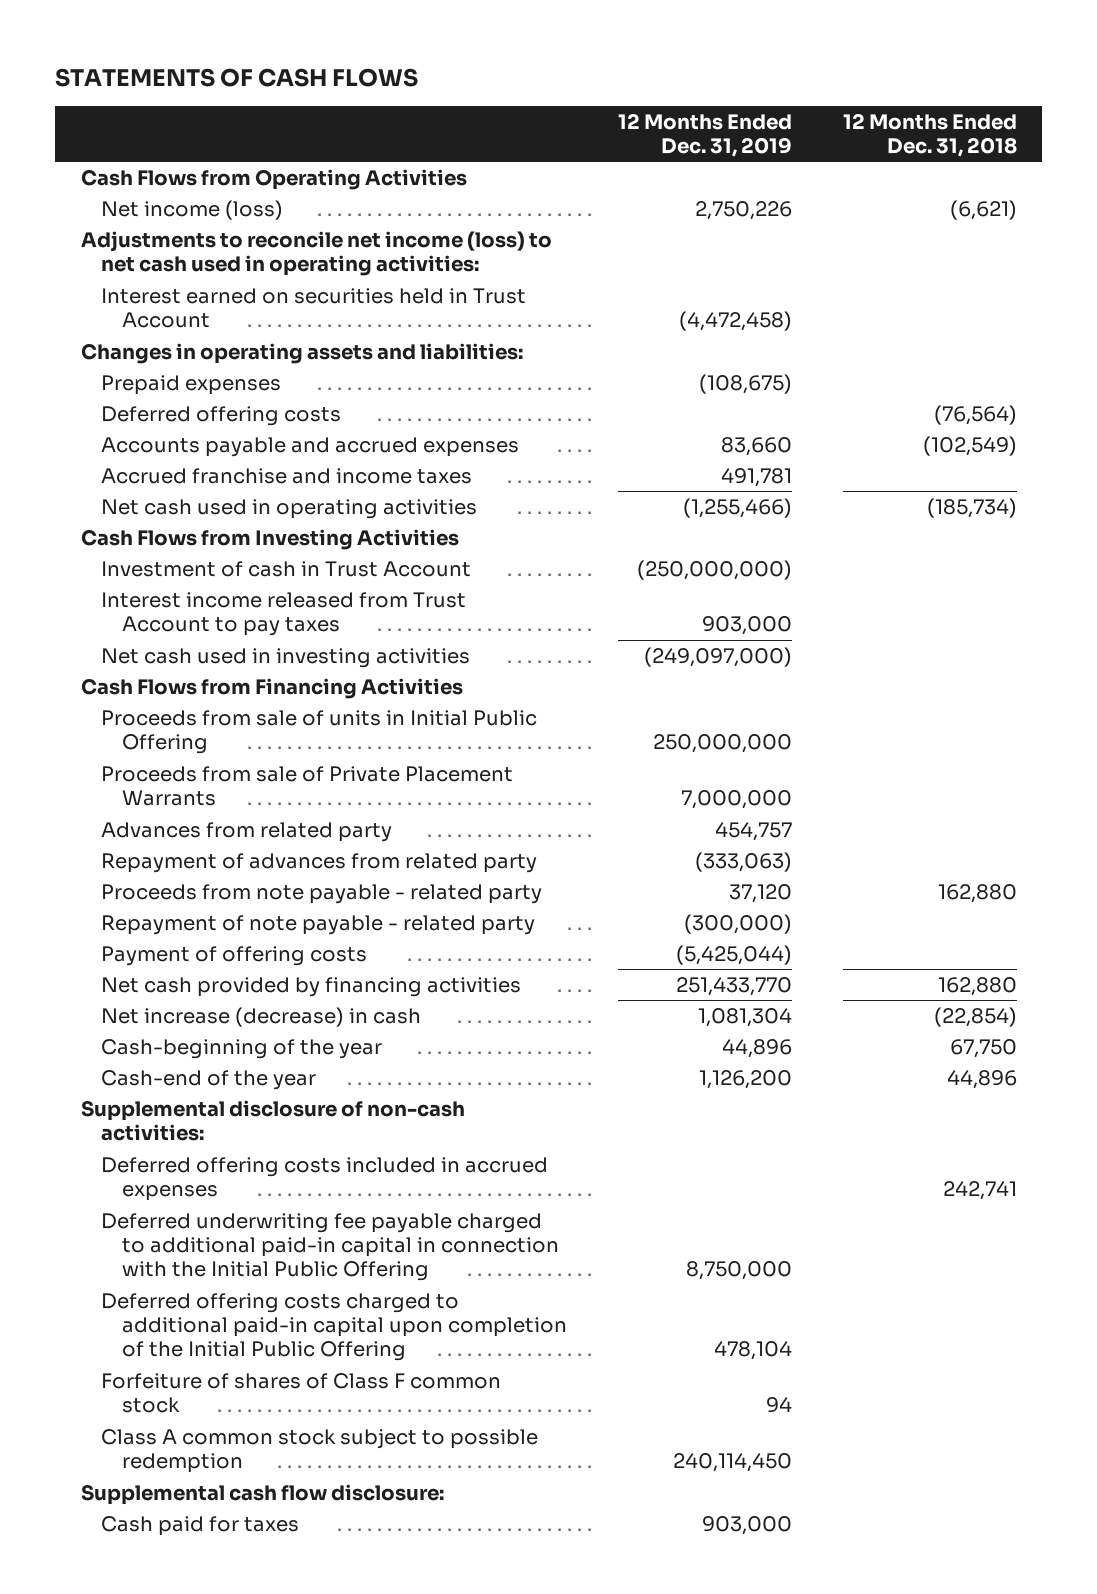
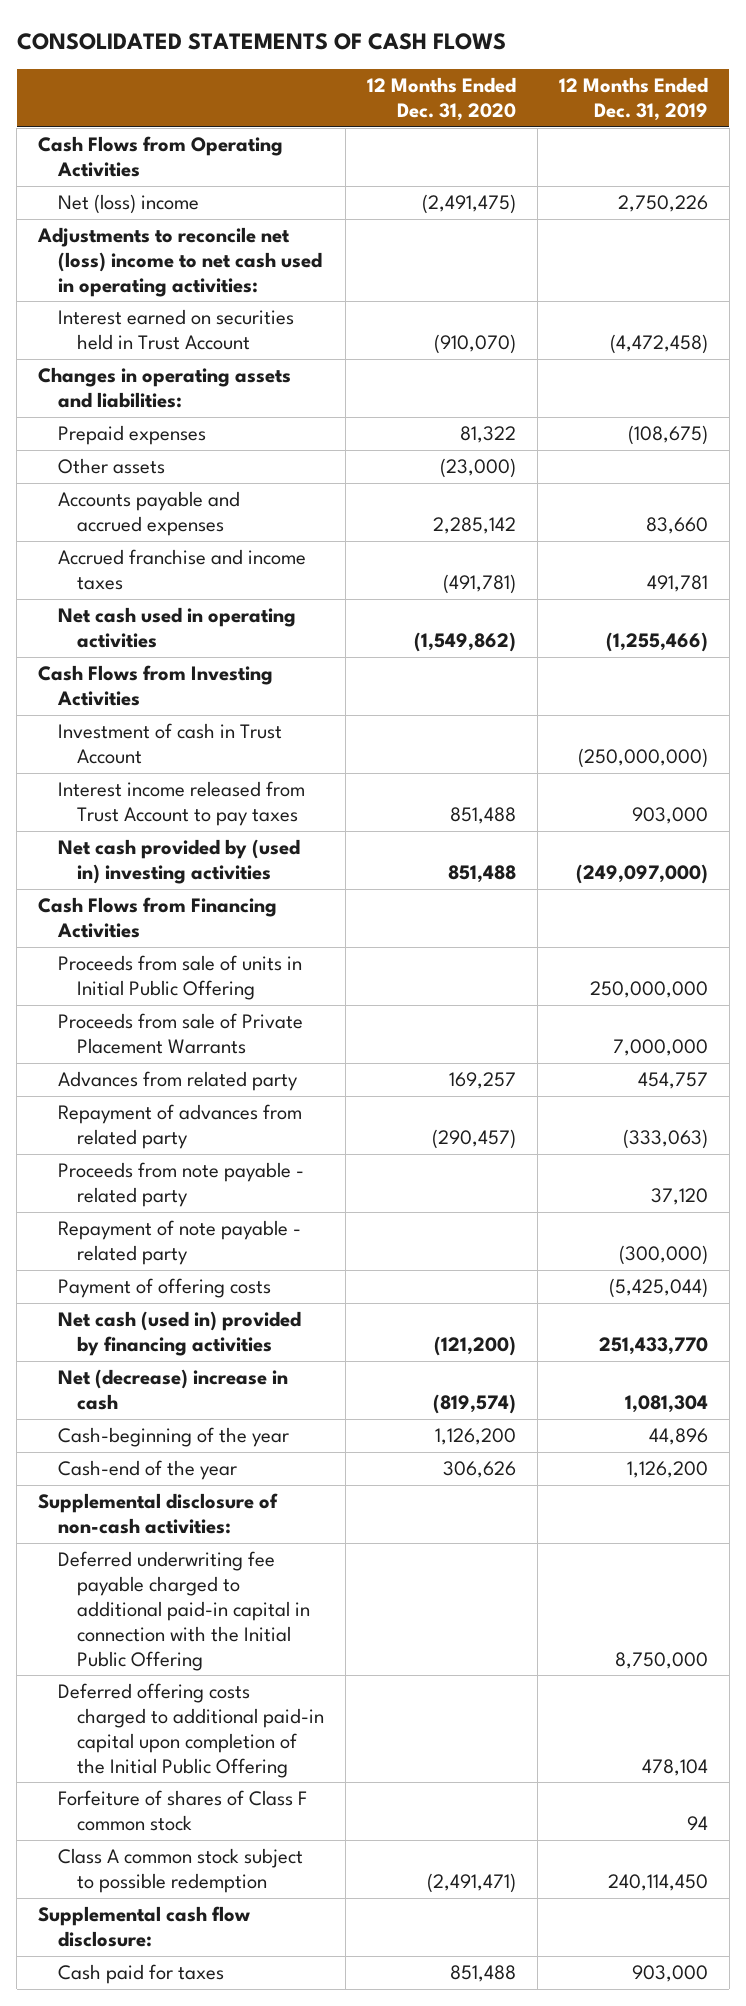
[55,68,419,88] STATEMENTS OF CASH FLOWS -> [16,32,506,50] CONSOLIDATED STATEMENTS OF CASH FLOWS
[842,112,1017,158] 12 Months Ended Dec. 31, 2018 -> none
none -> [366,77,516,122] 12 Months Ended Dec. 31, 2020
[101,199,284,220] Net income (loss) -> [57,194,199,215] Net (loss) income
[80,230,552,277] Adjustments to reconcile net income (loss) to net cash used in operating activities: -> [37,227,322,297] Adjustments to reconcile net (loss) income to net cash used in operating activities:
[101,405,342,426] Deferred offering costs -> none
none -> [57,458,165,475] Other assets
[101,647,471,668] Net cash used in investing activities -> [57,839,300,884] Net cash provided by (used in) investing activities
[101,976,522,997] Net cash provided by financing activities -> [57,1311,301,1356] Net cash (used in) provided by financing activities
[101,1006,422,1027] Net increase (decrease) in cash -> [57,1369,288,1410] Net (decrease) increase in cash
[101,1156,549,1202] Deferred offering costs included in accrued expenses -> none

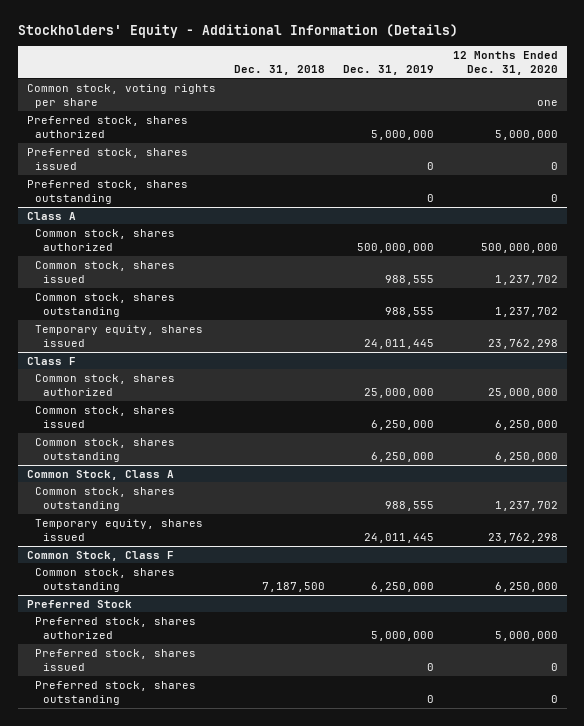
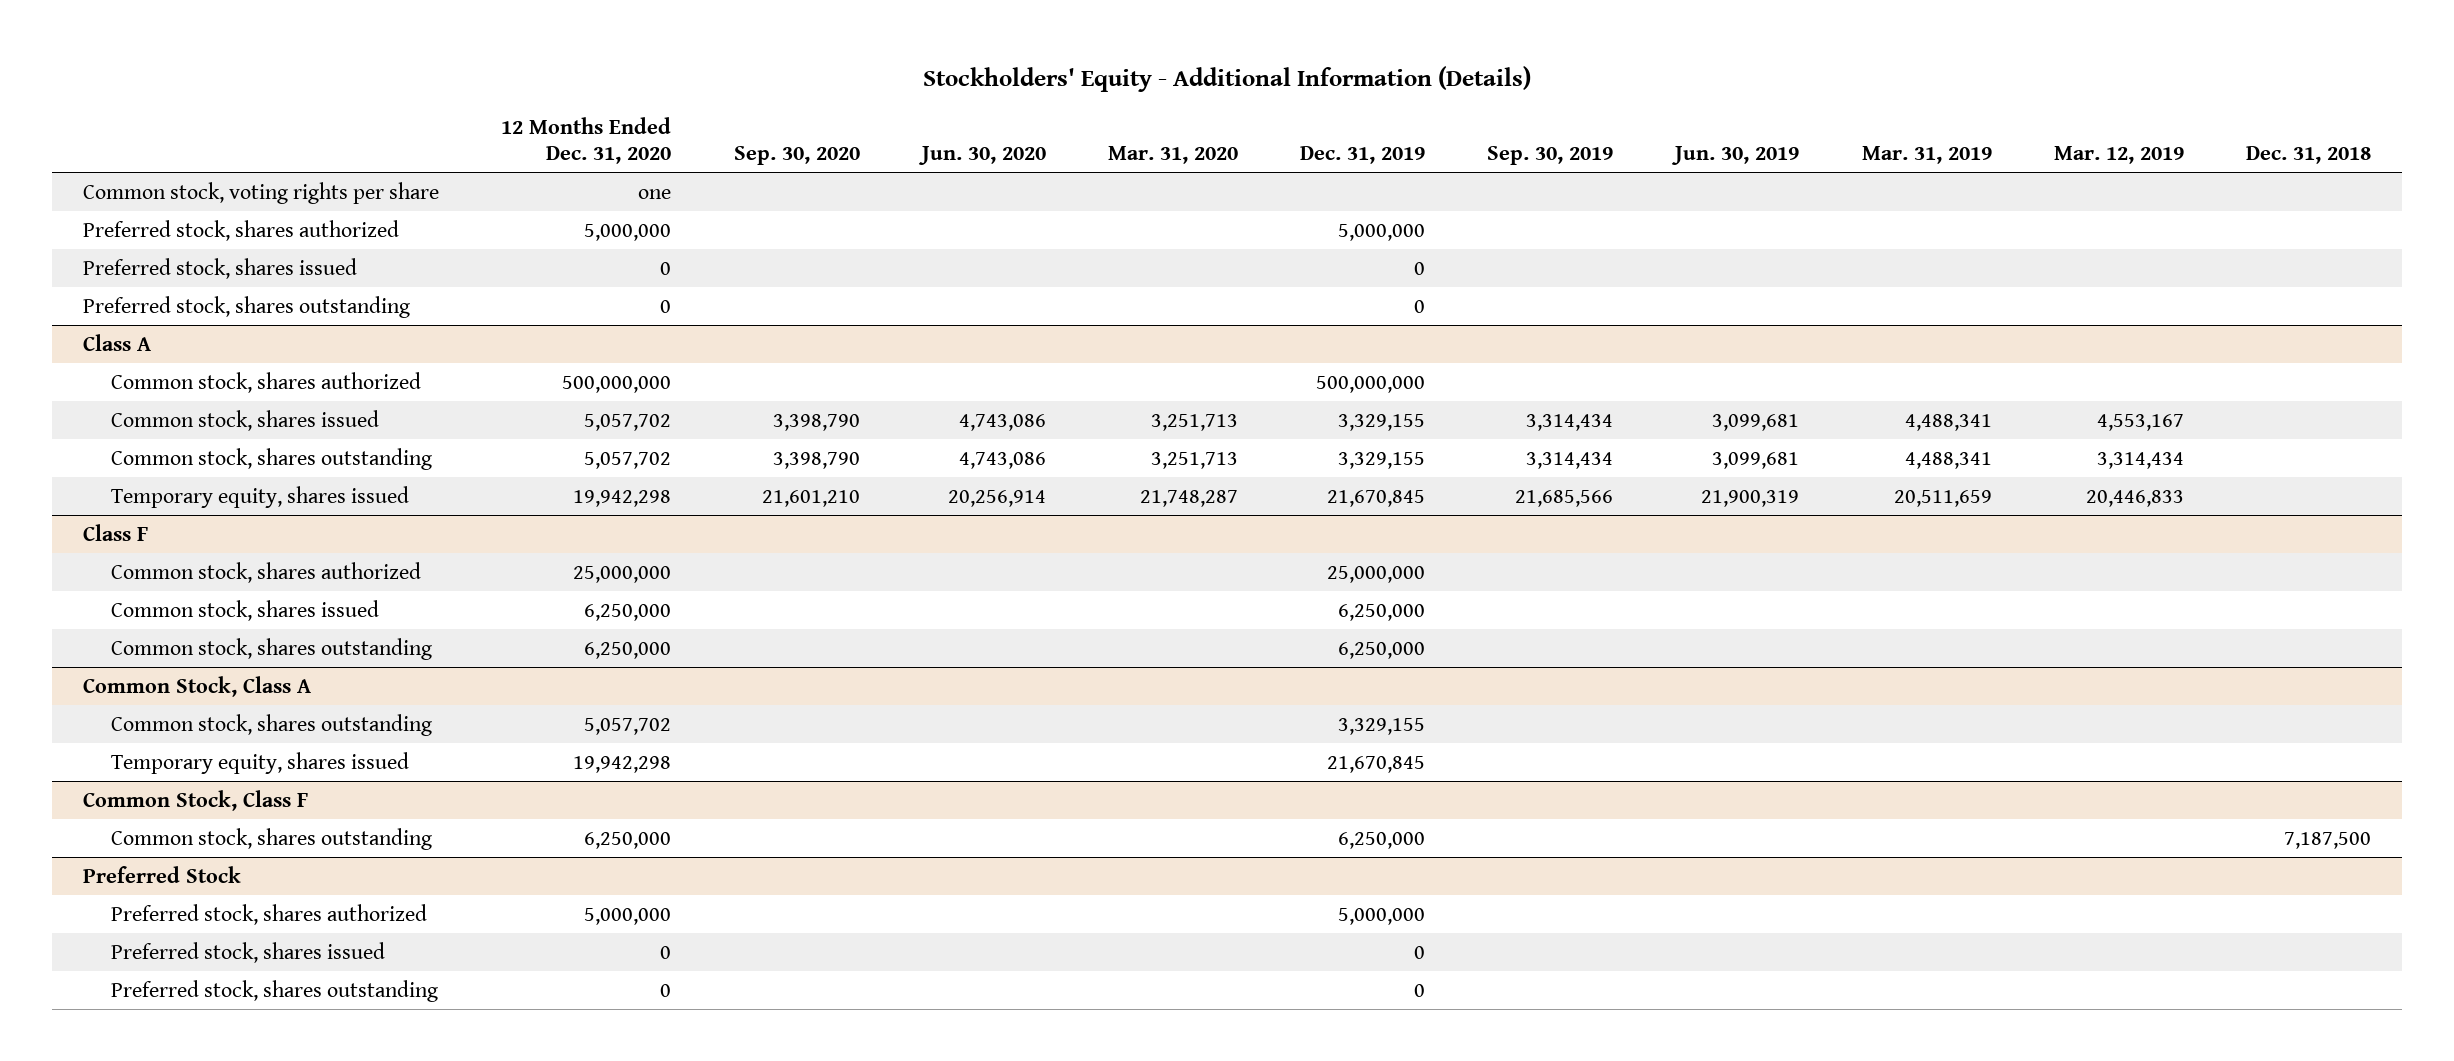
none -> [733,146,860,166] Sep. 30, 2020
none -> [917,146,1046,166] Jun. 30, 2020
none -> [1107,146,1238,165] Mar. 31, 2020
none -> [1487,146,1614,166] Sep. 30, 2019
none -> [1671,146,1800,166] Jun. 30, 2019
none -> [1861,146,1992,165] Mar. 31, 2019
none -> [2053,146,2184,165] Mar. 12, 2019
[385,274,435,285] 988,555 -> [1338,413,1426,431] 3,329,155
[494,274,558,285] 1,237,702 -> [584,413,672,431] 5,057,702
[385,306,435,317] 988,555 -> [1338,451,1426,469] 3,329,155
[494,306,558,317] 1,237,702 -> [584,451,672,469] 5,057,702
[364,338,435,349] 24,011,445 -> [1327,489,1426,507] 21,670,845
[487,338,558,349] 23,762,298 -> [573,489,672,507] 19,942,298
[385,500,435,511] 988,555 -> [1338,717,1426,735] 3,329,155
[494,500,558,511] 1,237,702 -> [584,717,672,735] 5,057,702
[364,532,435,543] 24,011,445 -> [1327,755,1426,773] 21,670,845
[487,532,558,543] 23,762,298 -> [573,755,672,773] 19,942,298

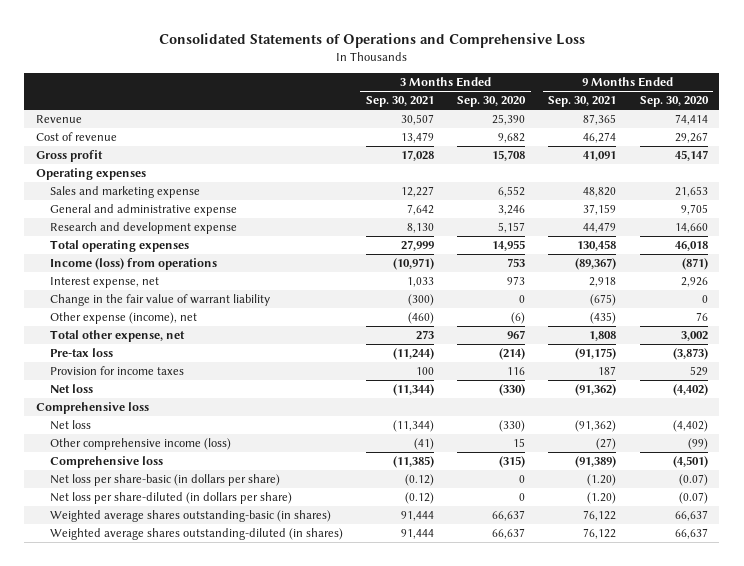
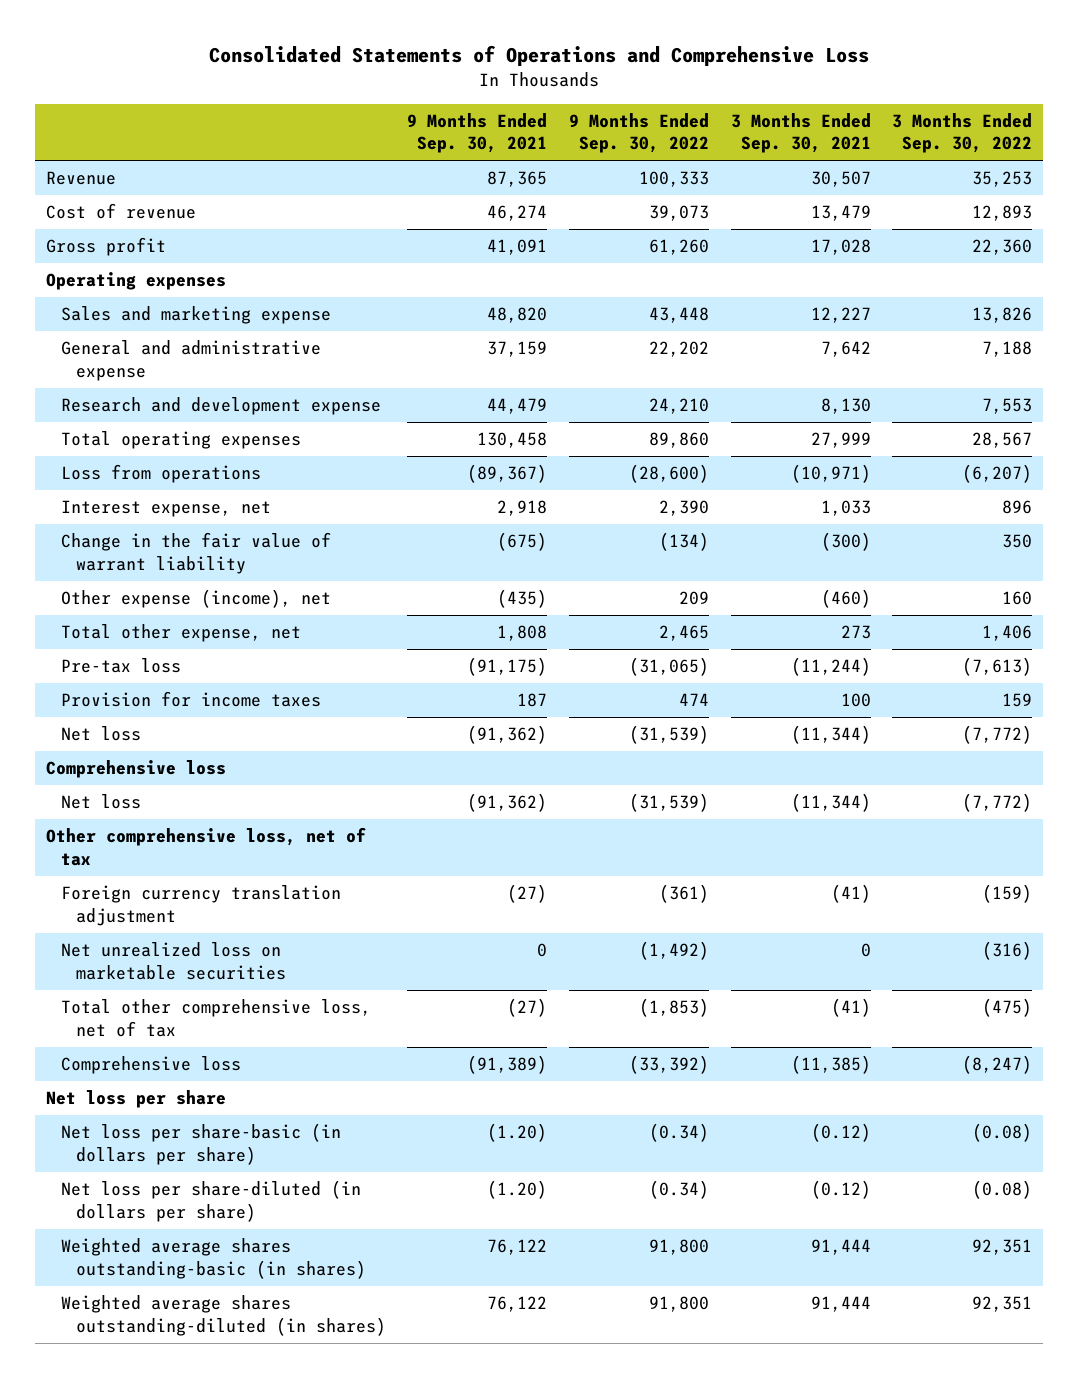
[457,96,527,108] Sep. 30, 2020 -> none
[639,96,709,108] Sep. 30, 2020 -> none
none -> [569,112,710,154] 9 Months Ended Sep. 30, 2022
none -> [892,112,1033,154] 3 Months Ended Sep. 30, 2022
[50,258,218,271] Income (loss) from operations -> [60,464,261,484] Loss from operations
none -> [45,827,366,866] Other comprehensive loss, net of tax
none -> [60,885,341,926] Foreign currency translation adjustment
none -> [60,942,286,980] Net unrealized loss on marketable securities
[50,438,232,451] Other comprehensive income (loss) -> [60,999,371,1037] Total other comprehensive loss, net of tax
none -> [45,1090,226,1109] Net loss per share

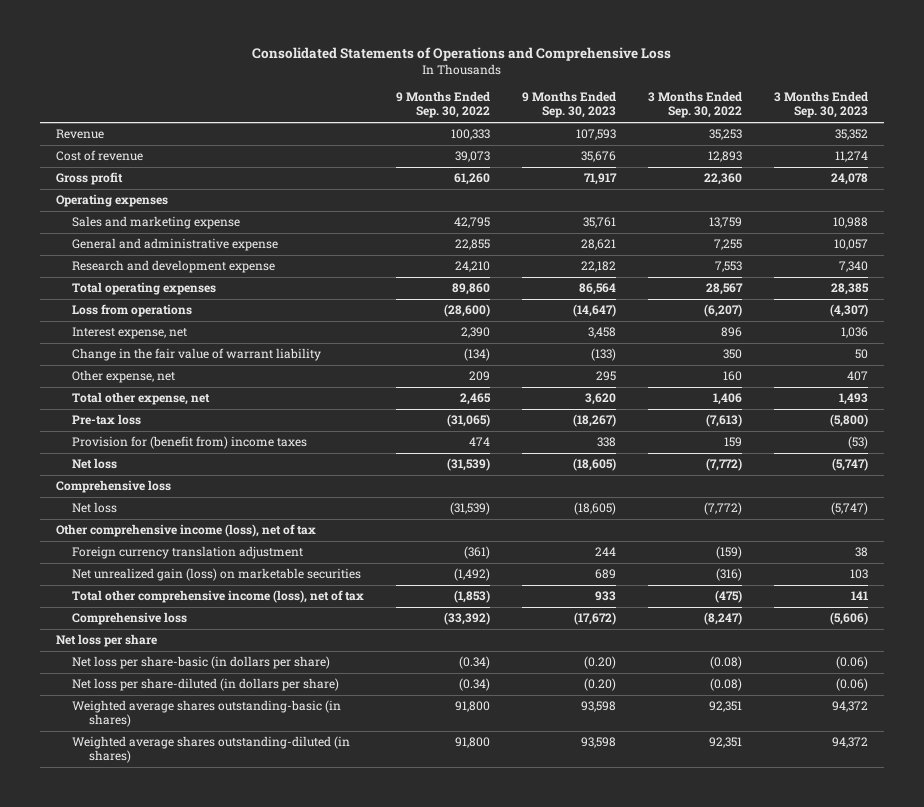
[407,112,548,154] 9 Months Ended Sep. 30, 2021 -> none
[730,112,871,154] 3 Months Ended Sep. 30, 2021 -> none
none -> [522,91,617,119] 9 Months Ended Sep. 30, 2023
none -> [773,91,868,119] 3 Months Ended Sep. 30, 2023
[649,307,710,324] 43,448 -> [454,217,491,229] 42,795
[972,307,1033,324] 13,826 -> [708,217,742,229] 13,759
[649,341,710,358] 22,202 -> [455,239,491,251] 22,855
[982,341,1033,358] 7,188 -> [713,239,742,251] 7,255
[60,589,331,609] Other expense (income), net -> [72,370,176,384] Other expense, net
[60,691,321,708] Provision for income taxes -> [72,436,308,450] Provision for (benefit from) income taxes
[45,827,366,866] Other comprehensive loss, net of tax -> [55,524,316,538] Other comprehensive income (loss), net of tax
[60,942,286,980] Net unrealized loss on marketable securities -> [72,568,362,582] Net unrealized gain (loss) on marketable securities
[60,999,371,1037] Total other comprehensive loss, net of tax -> [72,590,365,604] Total other comprehensive income (loss), net of tax

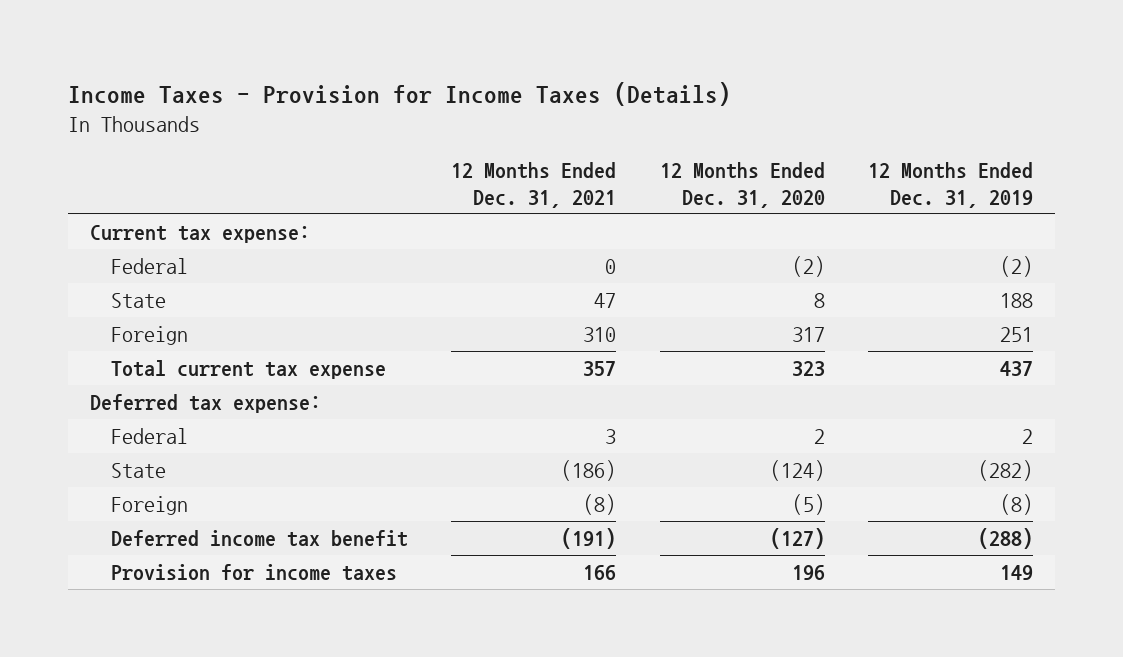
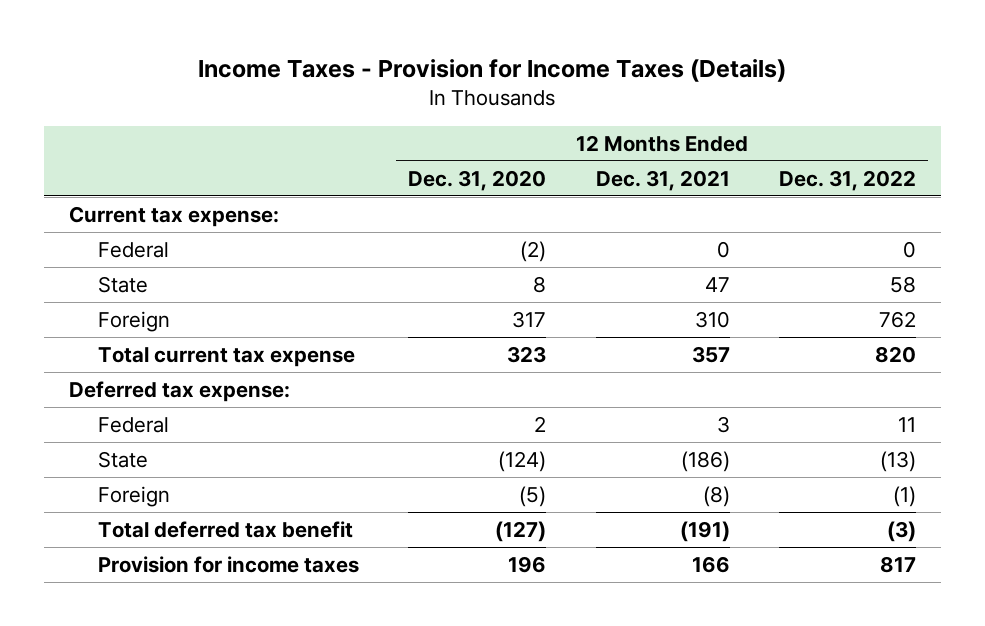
[868,161,1034,208] 12 Months Ended Dec. 31, 2019 -> none
none -> [779,169,917,191] Dec. 31, 2022
[111,529,409,547] Deferred income tax benefit -> [97,520,353,538] Total deferred tax benefit

